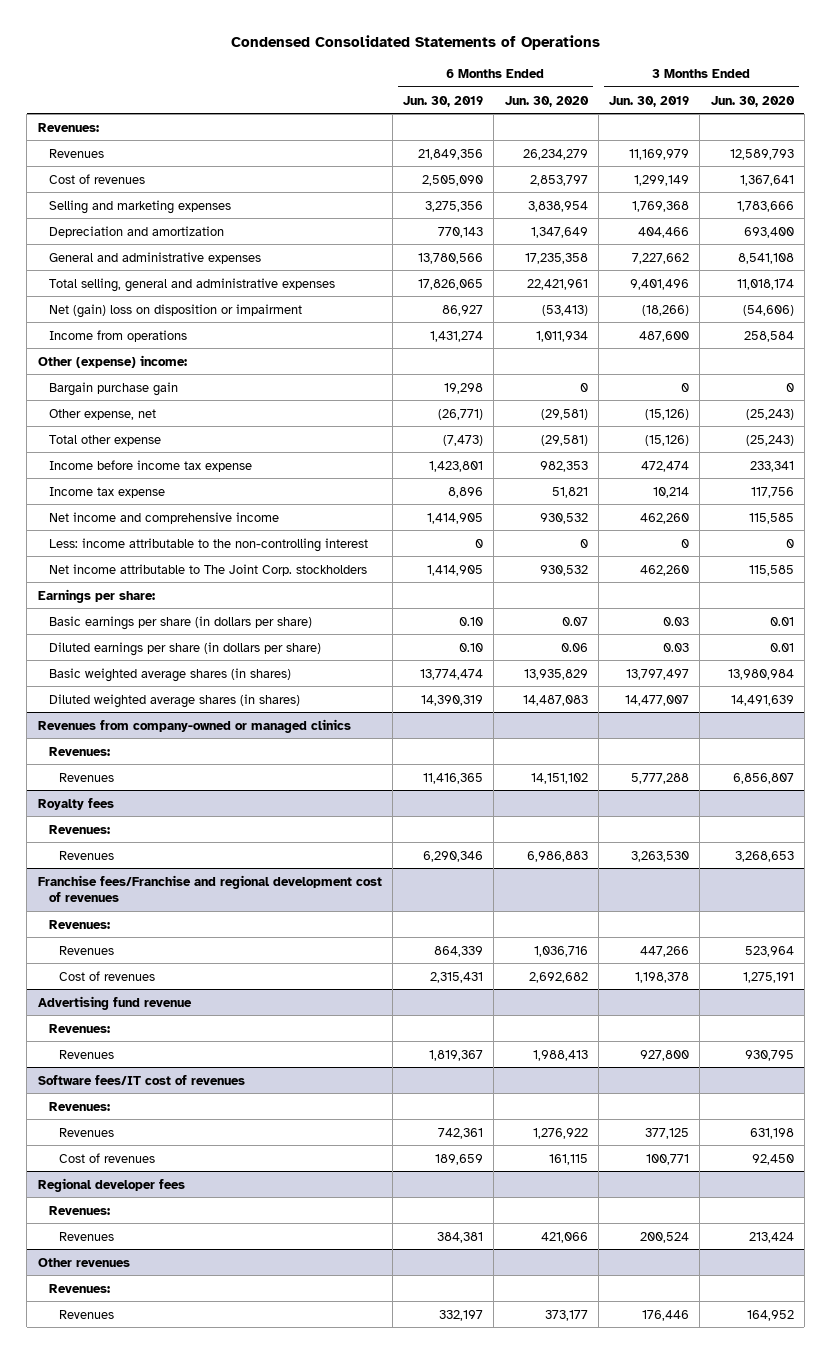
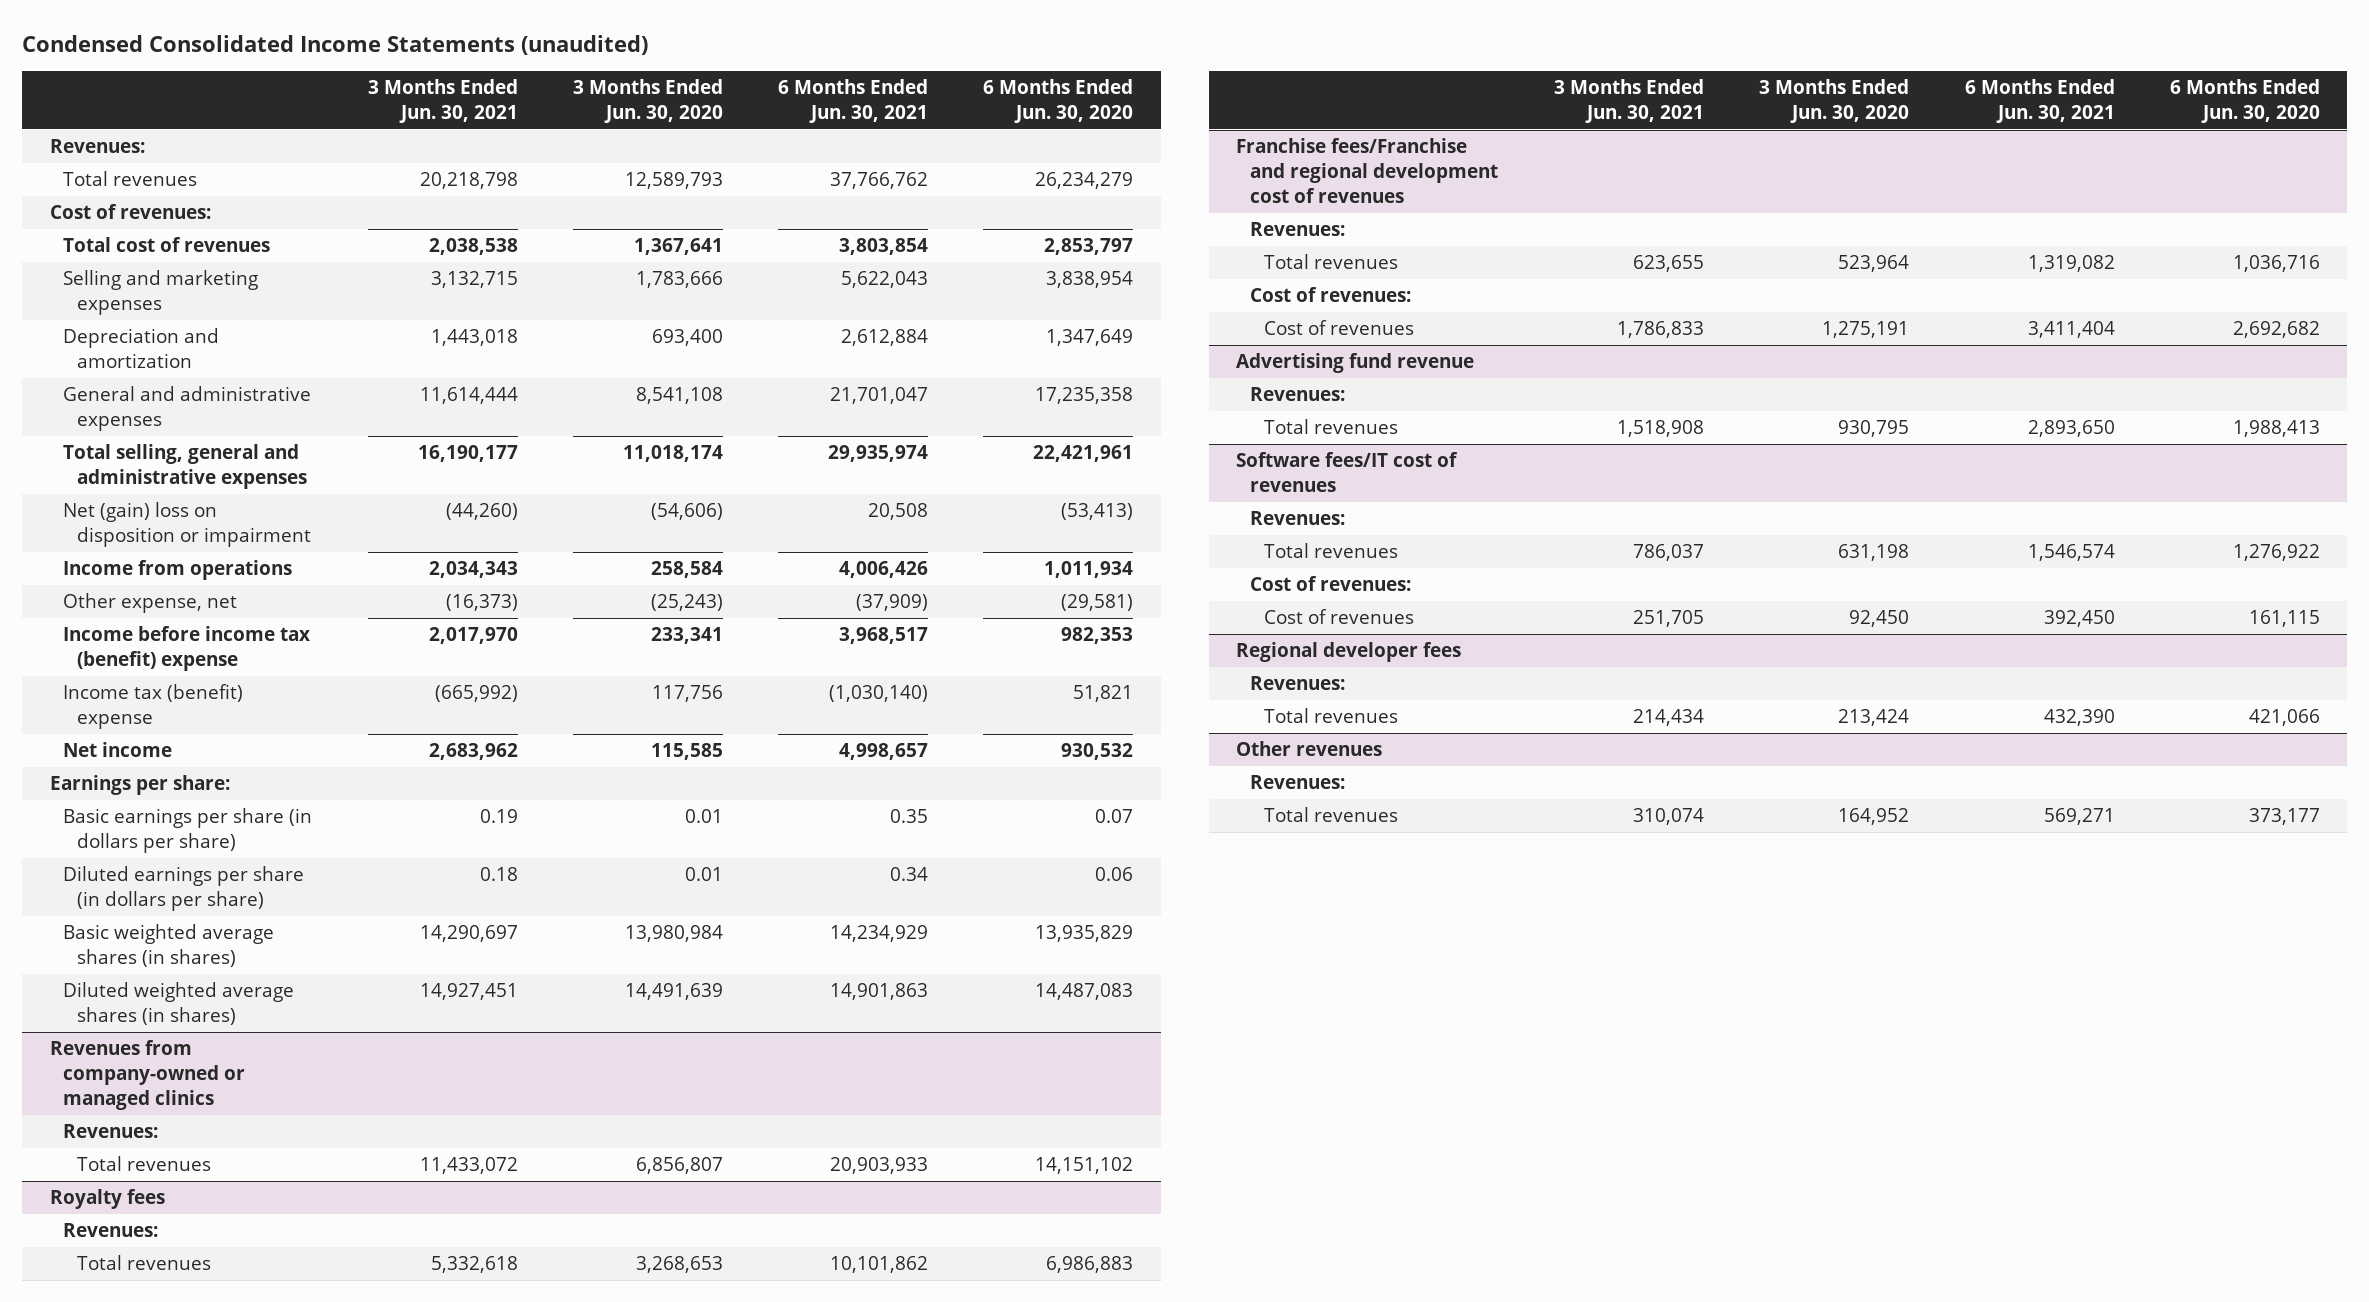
[230,35,600,51] Condensed Consolidated Statements of Operations -> [22,34,649,55] Condensed Consolidated Income Statements (unaudited)
[403,95,484,107] Jun. 30, 2019 -> none
[609,95,690,107] Jun. 30, 2019 -> none
none -> [367,79,518,124] 3 Months Ended Jun. 30, 2021
none -> [777,79,928,124] 6 Months Ended Jun. 30, 2021
[48,148,104,158] Revenues -> [63,171,198,187] Total revenues
none -> [49,204,211,220] Cost of revenues:
[48,173,145,184] Cost of revenues -> [63,237,271,253] Total cost of revenues
[37,354,187,368] Other (expense) income: -> none
[48,381,178,396] Bargain purchase gain -> none
[48,434,161,446] Total other expense -> none
[48,537,368,552] Less: income attributable to the non-controlling interest -> none
[48,563,367,576] Net income attributable to The Joint Corp. stockholders -> none
[48,459,252,472] Income before income tax expense -> [63,626,311,672] Income before income tax (benefit) expense
[48,486,165,498] Income tax expense -> [63,684,244,730] Income tax (benefit) expense
[48,511,279,524] Net income and comprehensive income -> [63,742,173,758] Net income
[59,772,115,782] Revenues -> [77,1156,212,1172] Total revenues
[59,850,115,860] Revenues -> [77,1255,212,1271] Total revenues
[59,945,115,955] Revenues -> [1263,254,1398,270] Total revenues
none -> [1250,287,1412,303] Cost of revenues:
[59,1049,115,1059] Revenues -> [1263,419,1398,435] Total revenues
[59,1127,115,1137] Revenues -> [1263,543,1398,559] Total revenues
none -> [1250,576,1412,592] Cost of revenues:
[59,1231,115,1241] Revenues -> [1263,708,1398,724] Total revenues
[59,1309,115,1319] Revenues -> [1263,807,1398,823] Total revenues

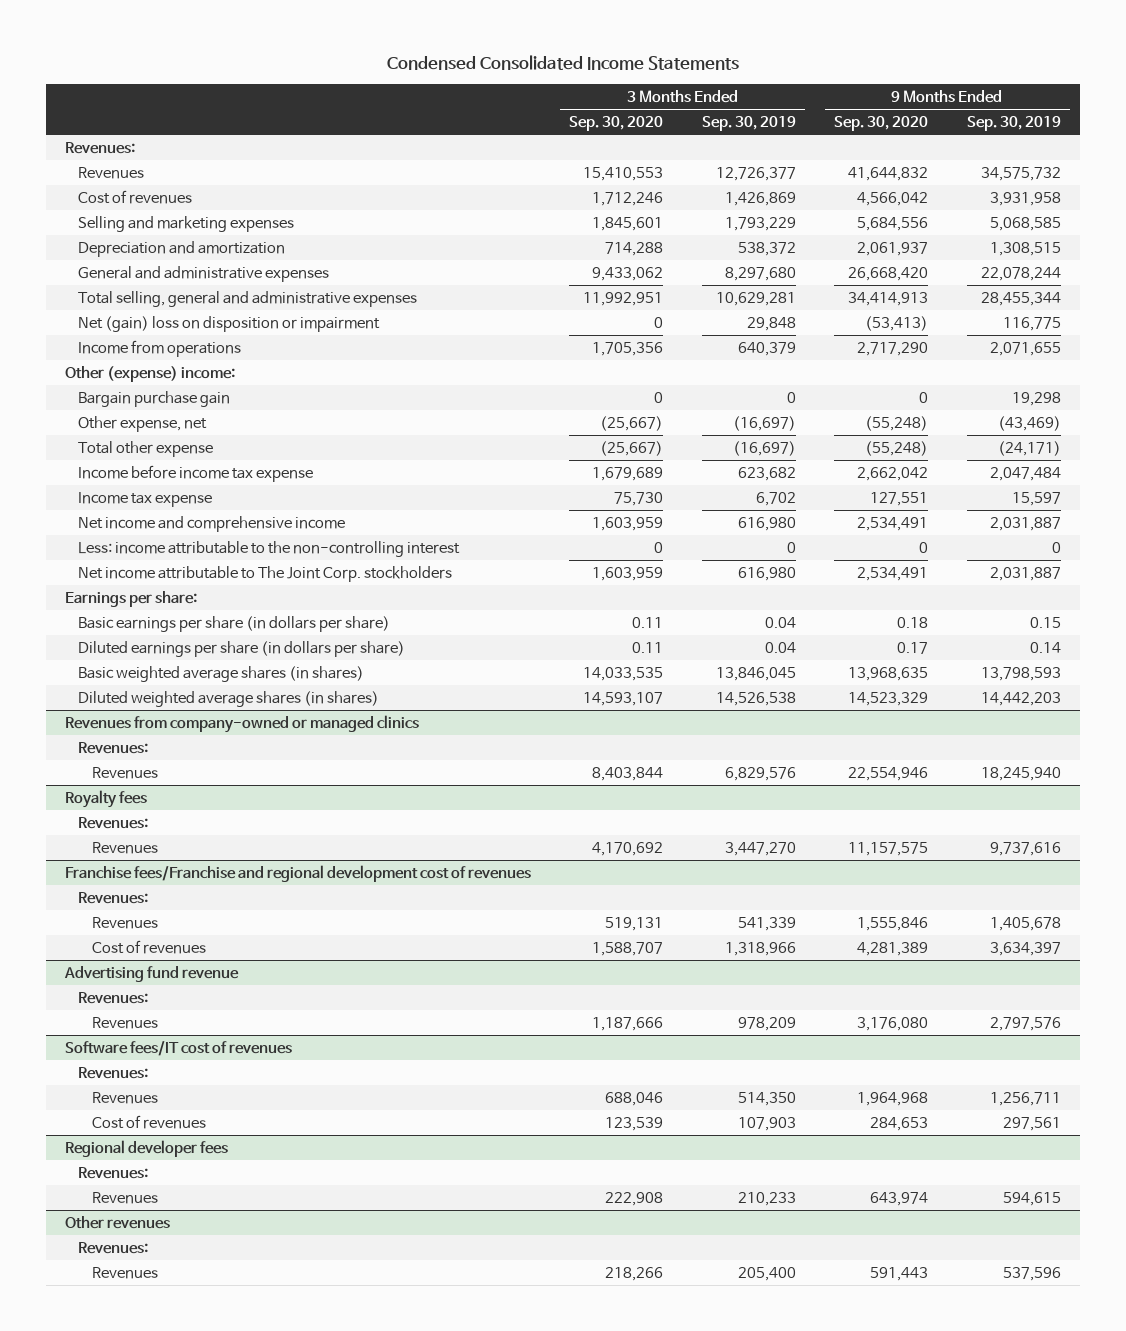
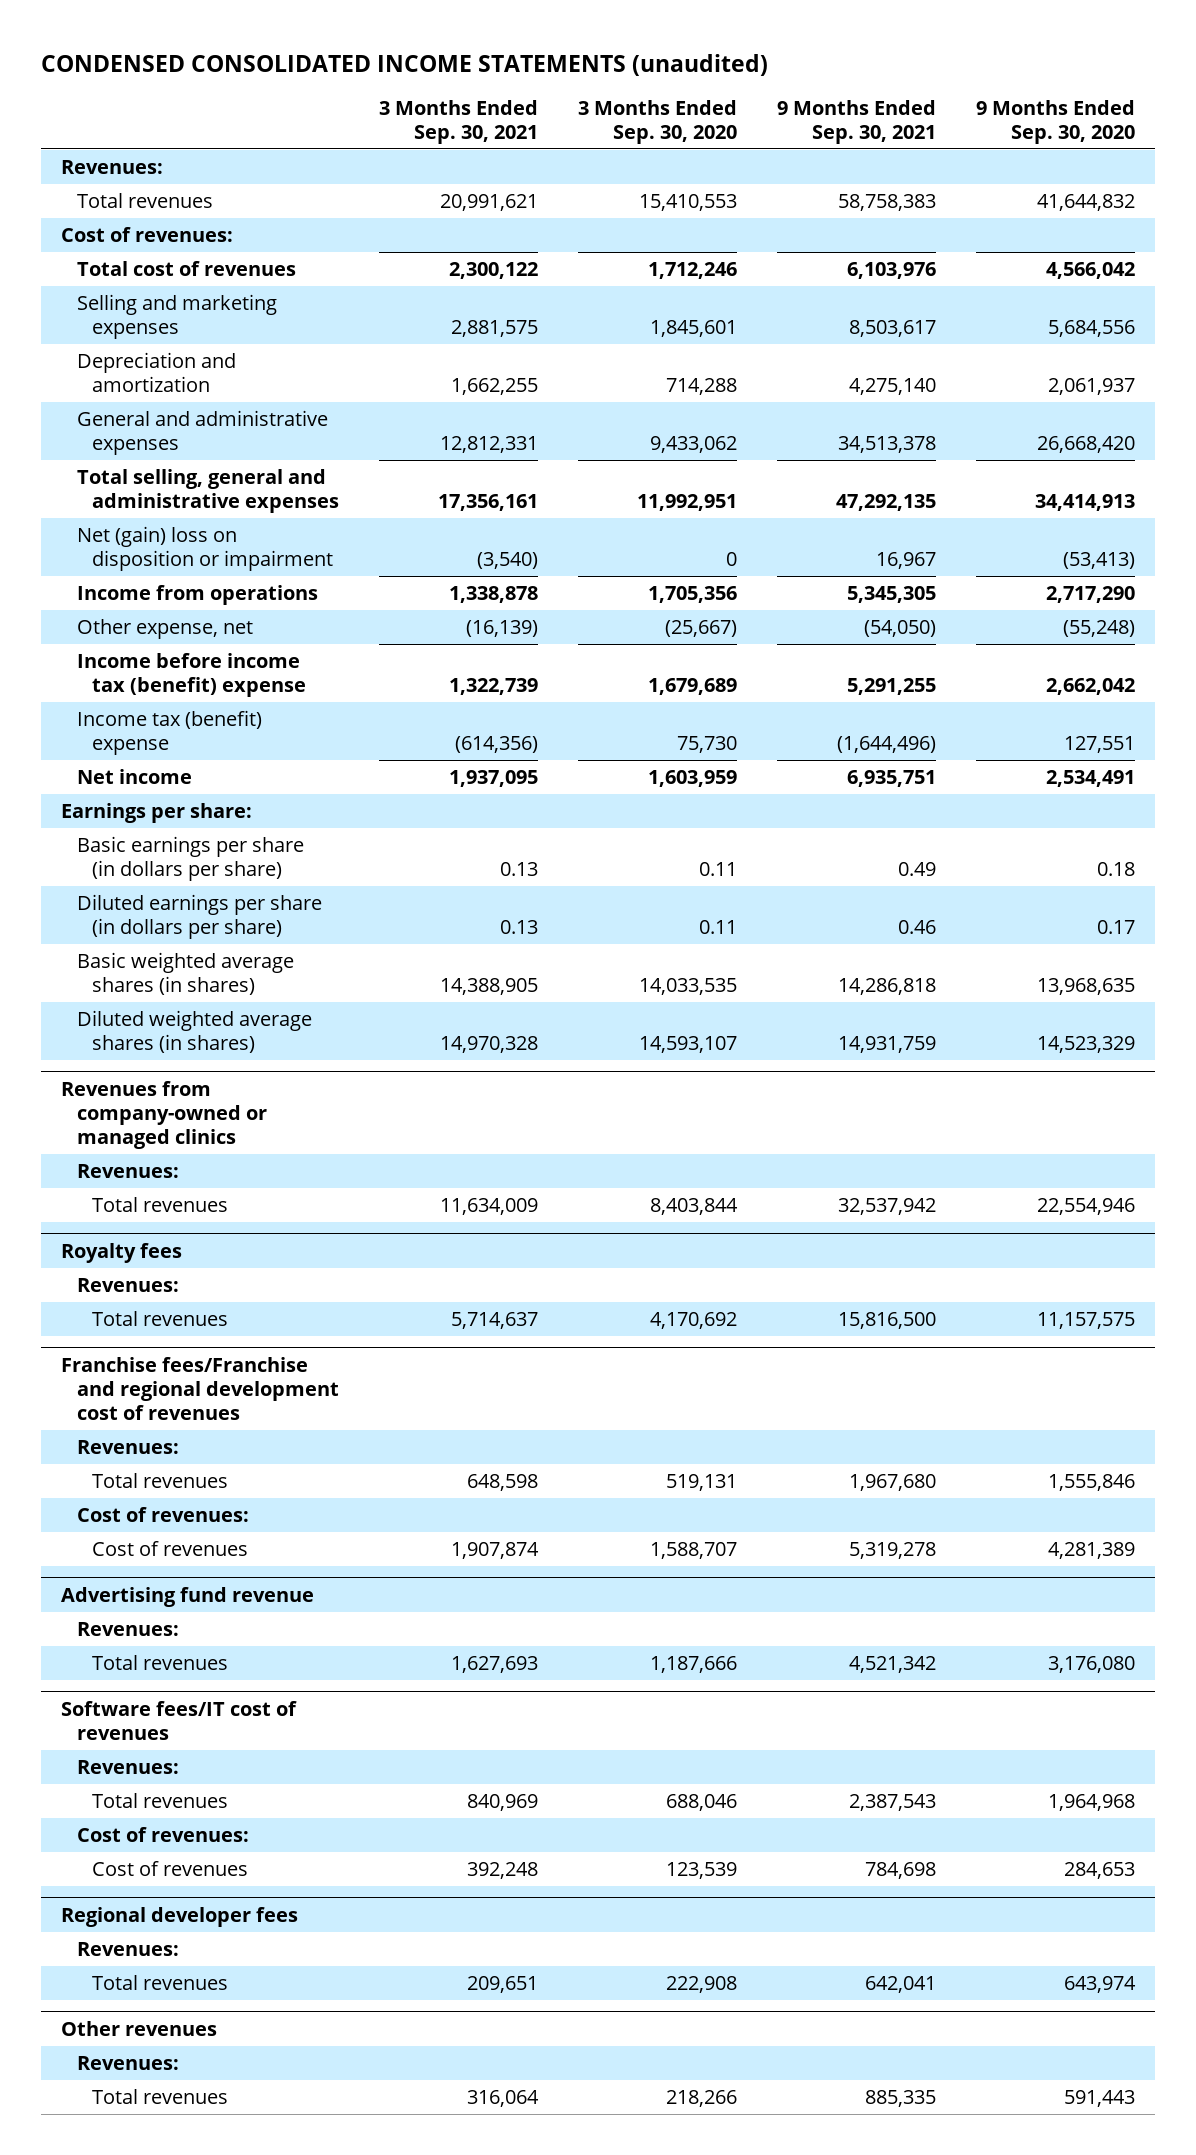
[386,54,739,70] Condensed Consolidated Income Statements -> [41,53,769,76] CONDENSED CONSOLIDATED INCOME STATEMENTS (unaudited)
[701,116,796,132] Sep. 30, 2019 -> none
[966,116,1061,132] Sep. 30, 2019 -> none
none -> [379,99,539,144] 3 Months Ended Sep. 30, 2021
none -> [776,99,936,144] 9 Months Ended Sep. 30, 2021
[78,166,145,179] Revenues -> [76,192,213,208] Total revenues
none -> [61,226,234,242] Cost of revenues:
[78,189,193,204] Cost of revenues -> [76,260,296,276] Total cost of revenues
[65,365,236,382] Other (expense) income: -> none
[78,390,231,407] Bargain purchase gain -> none
[78,440,214,457] Total other expense -> none
[78,540,461,557] Less: income attributable to the non-controlling interest -> none
[78,565,453,582] Net income attributable to The Joint Corp. stockholders -> none
[78,464,314,482] Income before income tax expense -> [76,652,307,697] Income before income tax (benefit) expense
[78,491,213,507] Income tax expense -> [76,709,262,755] Income tax (benefit) expense
[78,515,346,532] Net income and comprehensive income -> [76,768,192,784] Net income
[91,766,158,779] Revenues -> [92,1196,229,1212] Total revenues
[91,841,158,854] Revenues -> [92,1310,229,1326] Total revenues
[91,916,158,929] Revenues -> [92,1472,229,1488] Total revenues
none -> [76,1506,249,1522] Cost of revenues:
[91,1016,158,1029] Revenues -> [92,1654,229,1670] Total revenues
[91,1091,158,1104] Revenues -> [92,1792,229,1808] Total revenues
none -> [76,1826,249,1842] Cost of revenues:
[91,1191,158,1204] Revenues -> [92,1974,229,1990] Total revenues
[91,1266,158,1279] Revenues -> [92,2088,229,2104] Total revenues

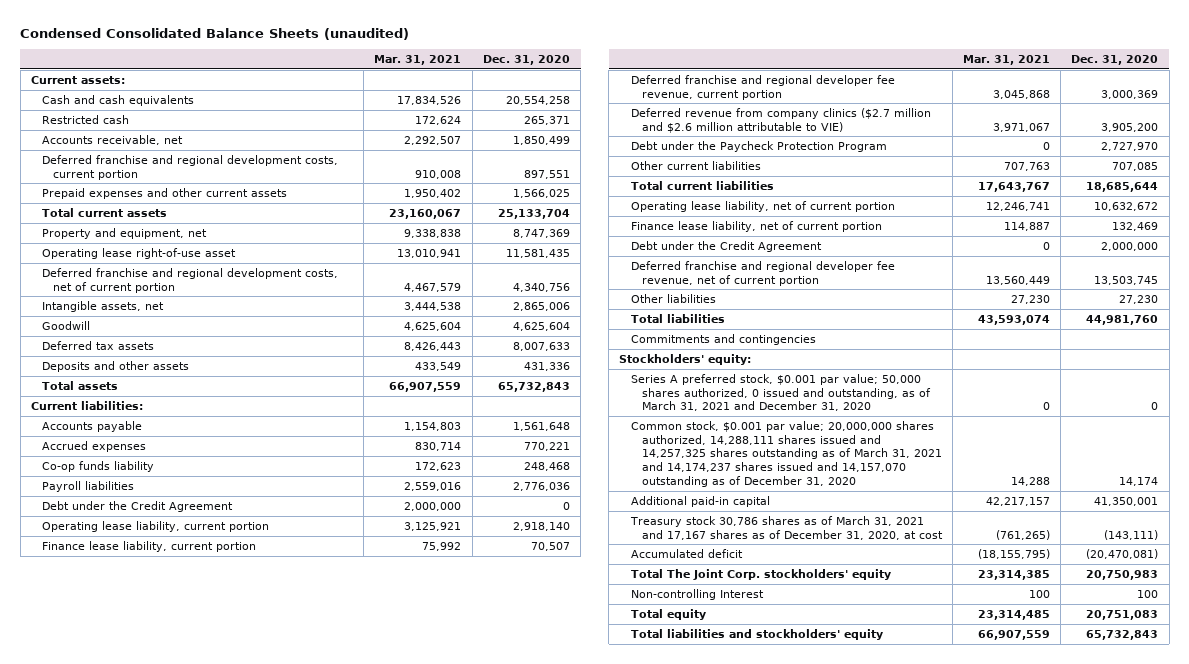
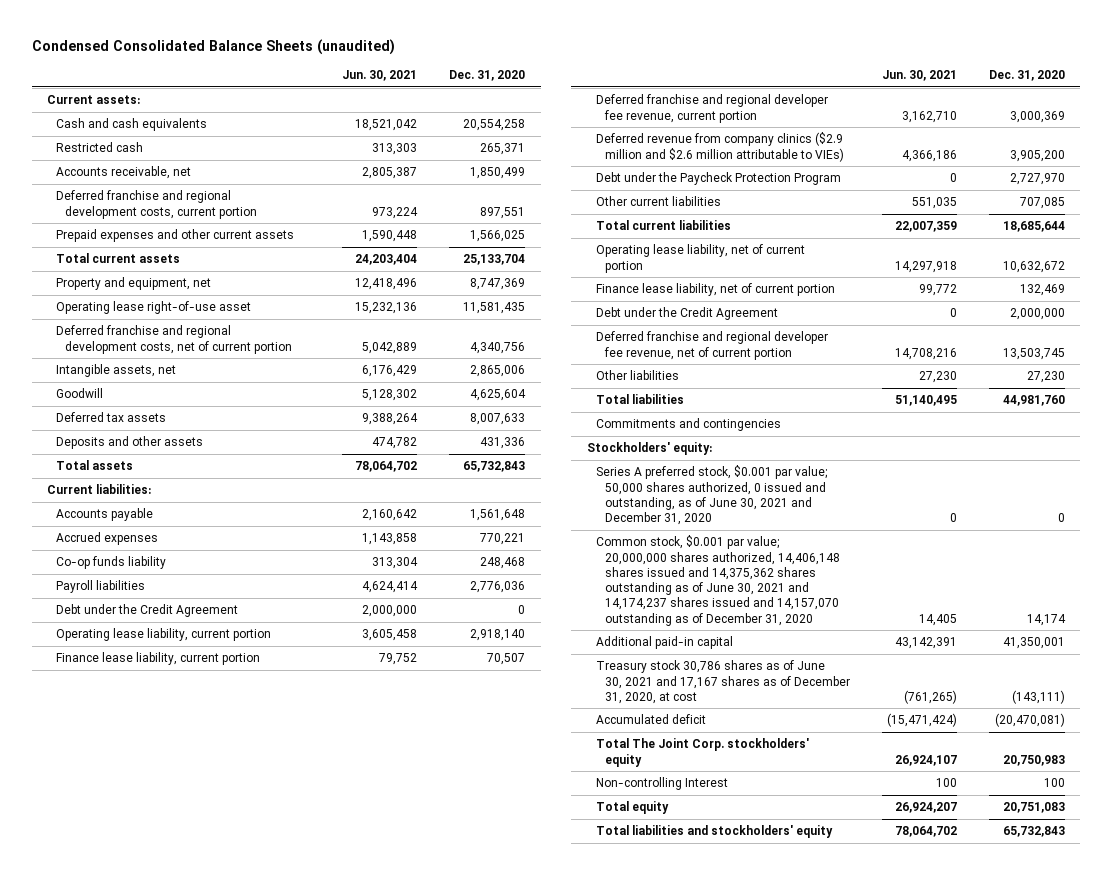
[374,54,462,65] Mar. 31, 2021 -> none
none -> [342,69,418,81] Jun. 30, 2021
[630,107,931,133] Deferred revenue from company clinics ($2.7 million and $2.6 million attributable to VIE) -> [596,132,845,162] Deferred revenue from company clinics ($2.9 million and $2.6 million attributable to VIEs)
[630,373,931,412] Series A preferred stock, $0.001 par value; 50,000 shares authorized, 0 issued and outstanding, as of March 31, 2021 and December 31, 2020 -> [596,465,828,526] Series A preferred stock, $0.001 par value; 50,000 shares authorized, 0 issued and outstanding, as of June 30, 2021 and December 31, 2020
[630,420,942,487] Common stock, $0.001 par value; 20,000,000 shares authorized, 14,288,111 shares issued and 14,257,325 shares outstanding as of March 31, 2021 and 14,174,237 shares issued and 14,157,070 outstanding as of December 31, 2020 -> [596,535,841,626] Common stock, $0.001 par value; 20,000,000 shares authorized, 14,406,148 shares issued and 14,375,362 shares outstanding as of June 30, 2021 and 14,174,237 shares issued and 14,157,070 outstanding as of December 31, 2020
[629,515,943,540] Treasury stock 30,786 shares as of March 31, 2021 and 17,167 shares as of December 31, 2020, at cost -> [596,660,851,704] Treasury stock 30,786 shares as of June 30, 2021 and 17,167 shares as of December 31, 2020, at cost

